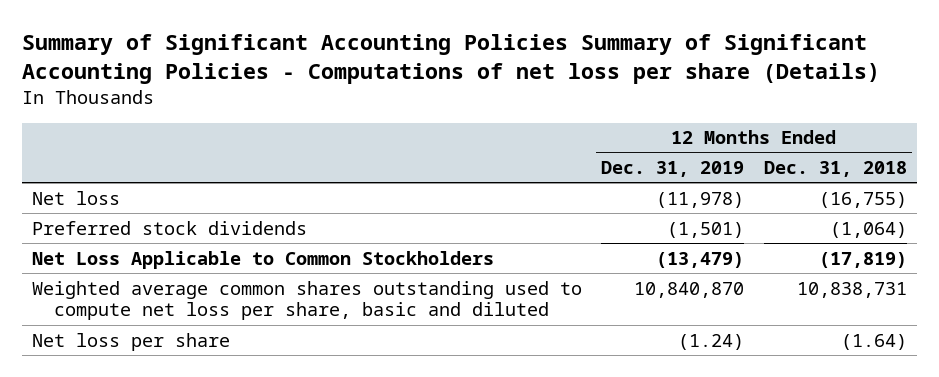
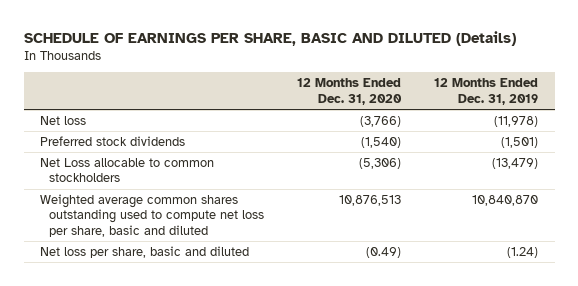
[21,34,880,85] Summary of Significant Accounting Policies Summary of Significant Accounting Policies - Computations of net loss per share (Details) -> [23,30,516,46] SCHEDULE OF EARNINGS PER SHARE, BASIC AND DILUTED (Details)
[764,161,908,178] Dec. 31, 2018 -> none
none -> [297,78,403,105] 12 Months Ended Dec. 31, 2020
[31,250,494,269] Net Loss Applicable to Common Stockholders -> [40,157,215,183] Net Loss allocable to common stockholders
[31,332,230,351] Net loss per share -> [40,245,250,258] Net loss per share, basic and diluted

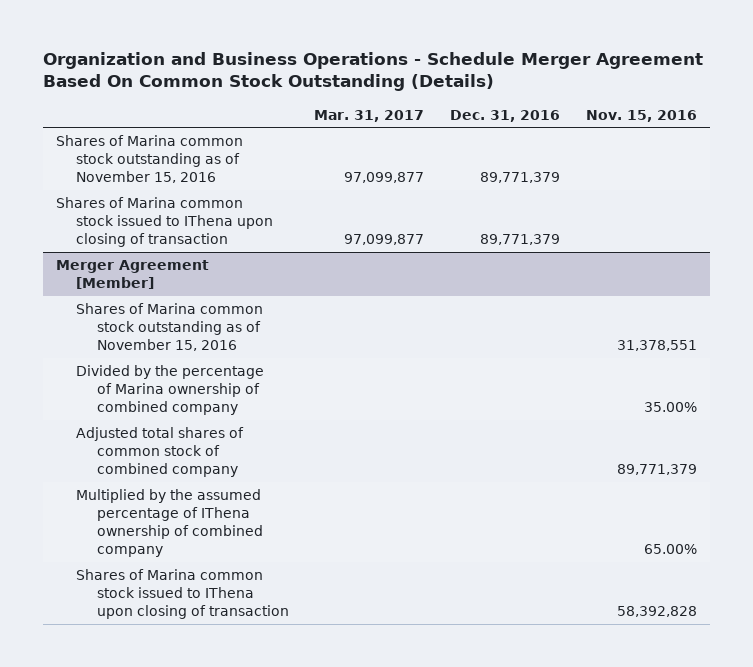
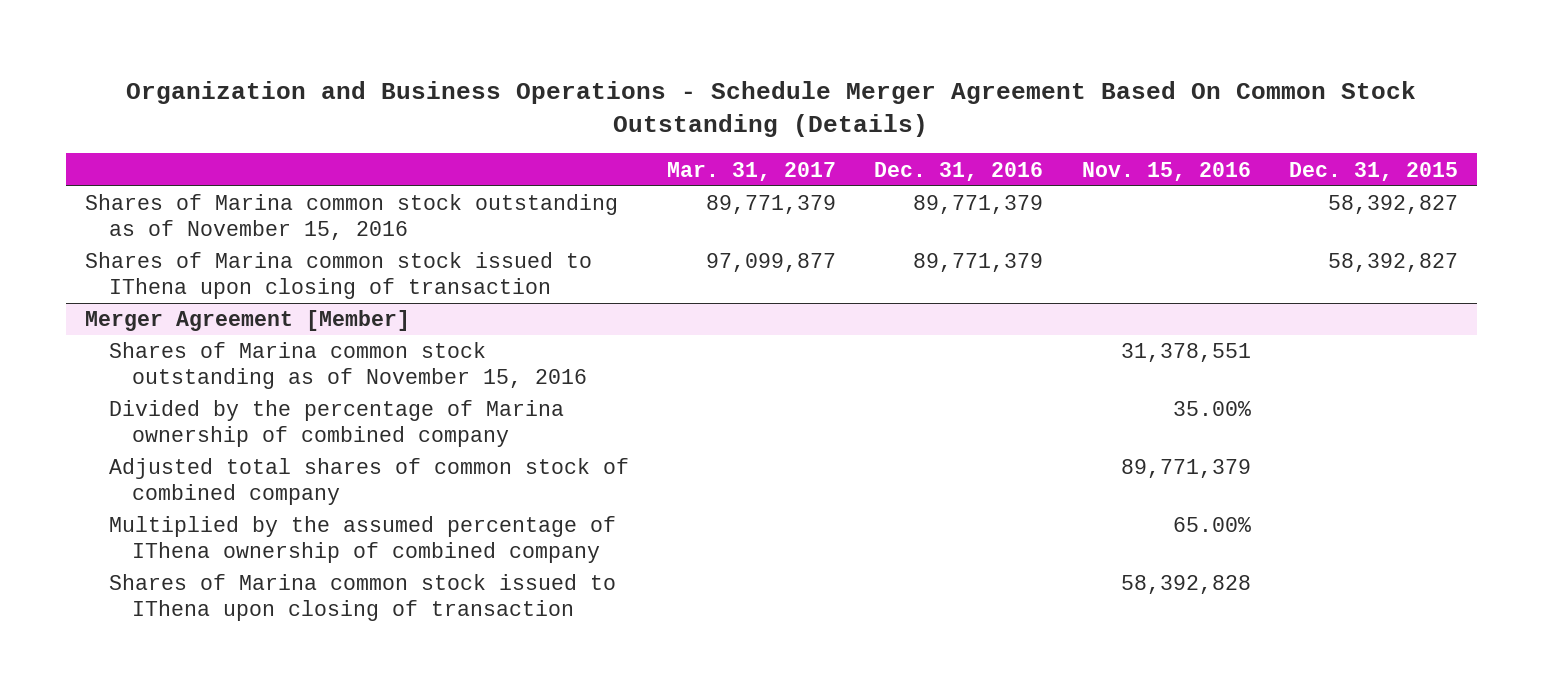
none -> [1288,161,1458,181] Dec. 31, 2015
[344,172,425,184] 97,099,877 -> [705,195,836,215] 89,771,379

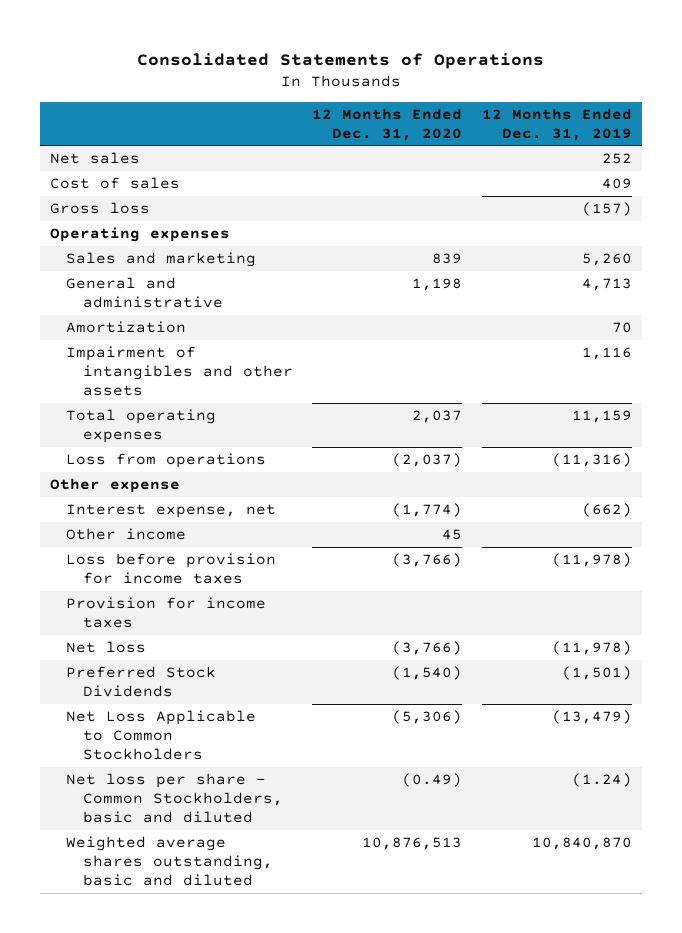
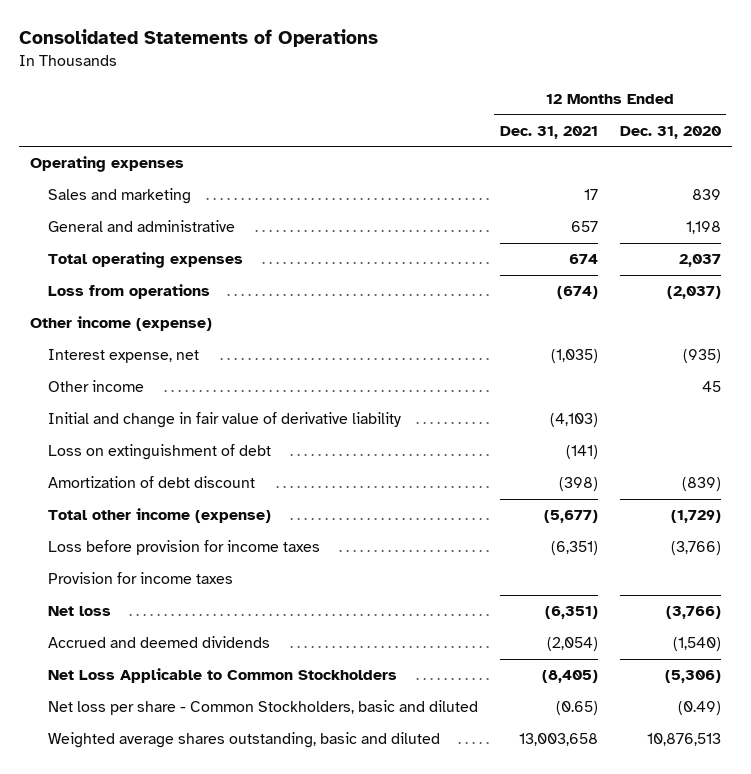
[481,107,632,141] 12 Months Ended Dec. 31, 2019 -> none
none -> [499,125,598,139] Dec. 31, 2021
[50,151,141,164] Net sales -> none
[50,176,181,189] Cost of sales -> none
[50,201,151,214] Gross loss -> none
[66,320,187,333] Amortization -> none
[66,345,293,396] Impairment of intangibles and other assets -> none
[50,477,181,493] Other expense -> [30,316,213,332] Other income (expense)
[392,502,463,517] (1,774) -> [682,349,721,364] (935)
none -> [47,412,401,429] Initial and change in fair value of derivative liability
none -> [47,444,271,461] Loss on extinguishment of debt
none -> [47,476,255,489] Amortization of debt discount
none -> [47,508,271,524] Total other income (expense)
[66,665,217,697] Preferred Stock Dividends -> [47,636,270,649] Accrued and deemed dividends

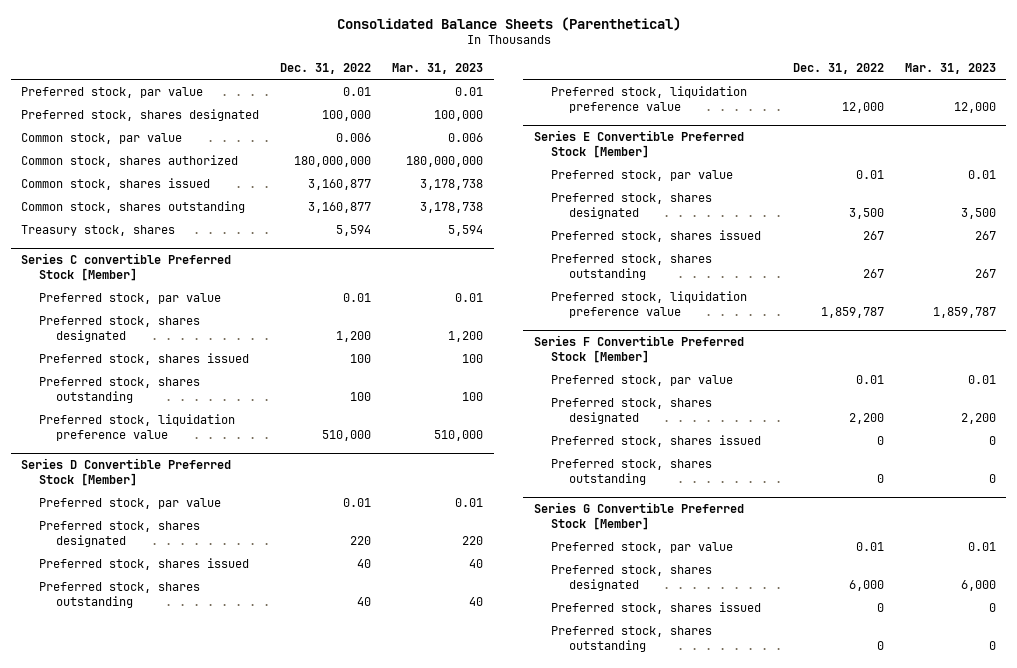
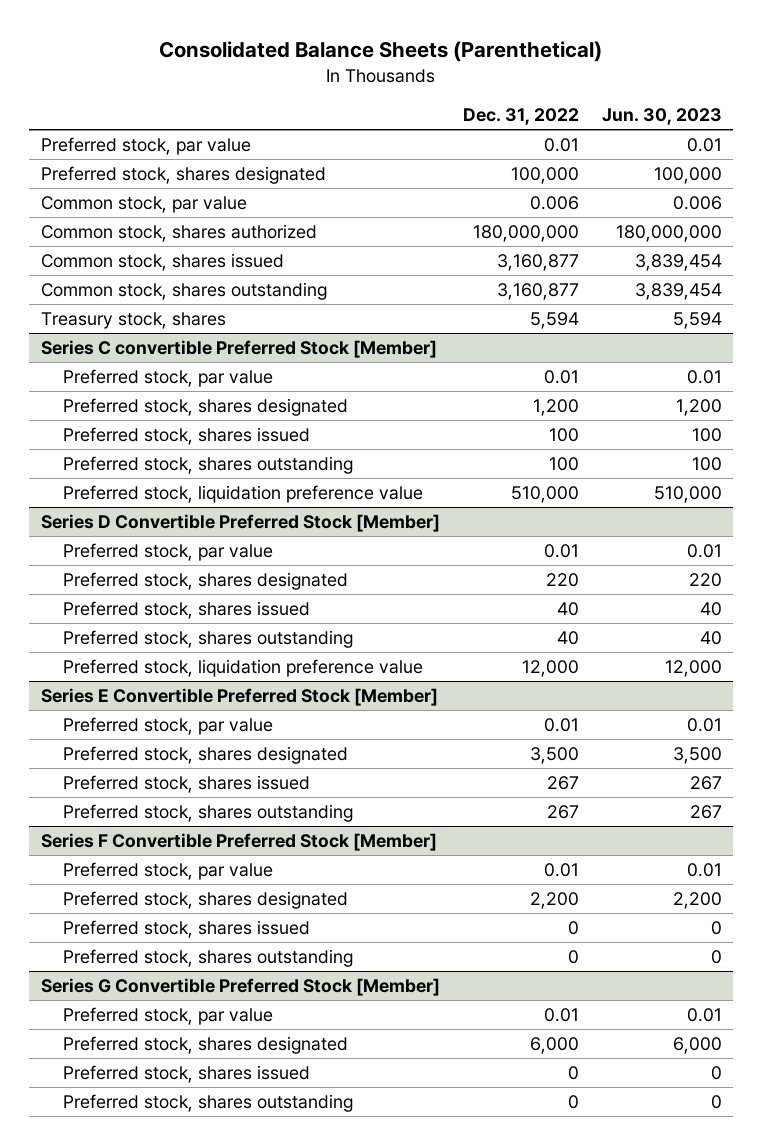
[392,62,484,74] Mar. 31, 2023 -> none
none -> [601,107,722,125] Jun. 30, 2023
[551,290,748,318] Preferred stock, liquidation preference value -> none

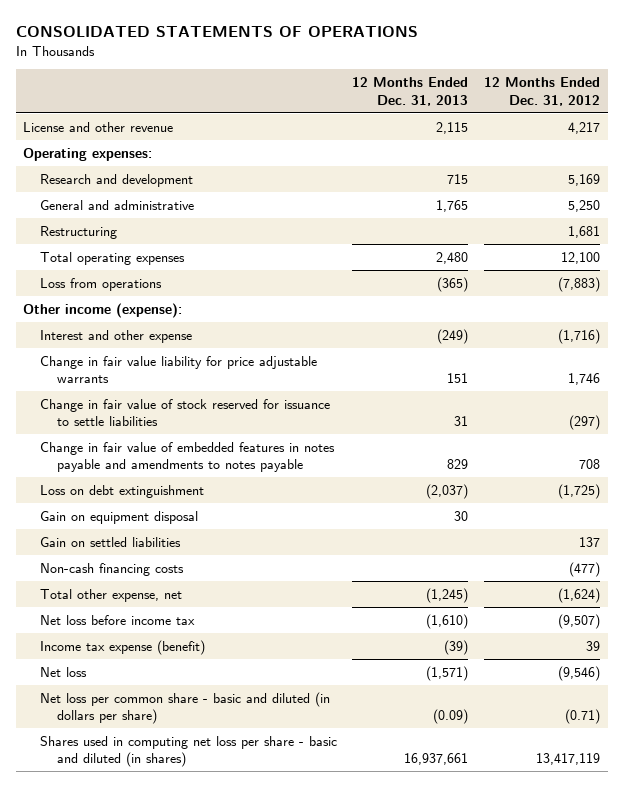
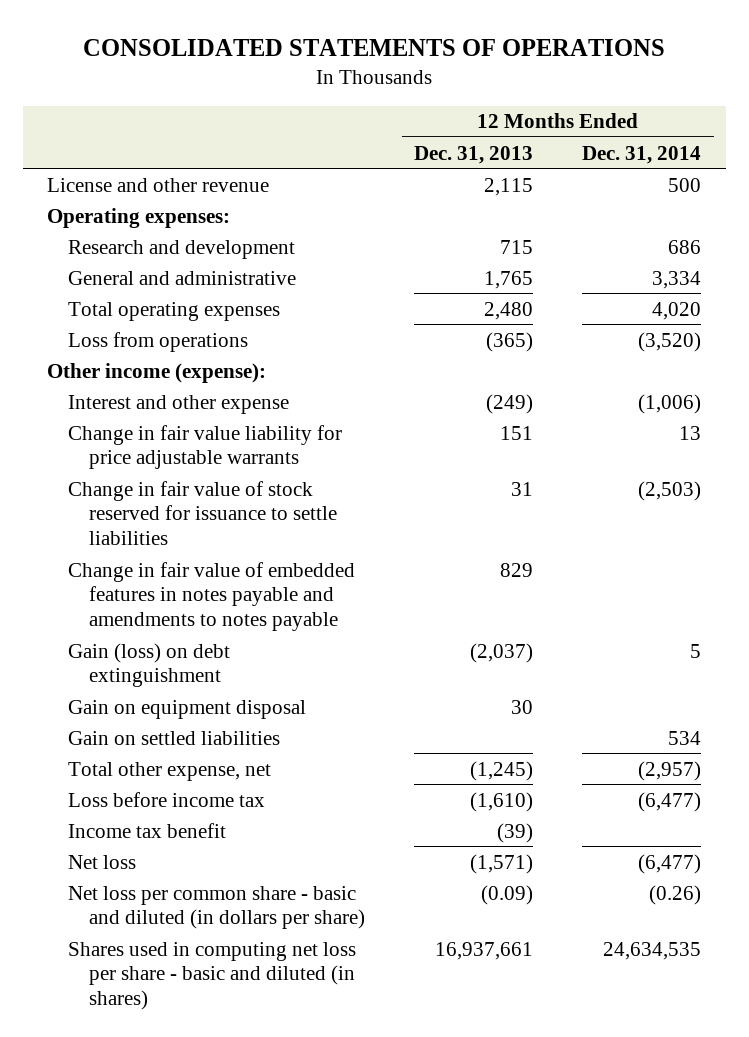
[483,77,600,106] 12 Months Ended Dec. 31, 2012 -> none
none -> [582,145,702,164] Dec. 31, 2014
[39,225,117,239] Restructuring -> none
[39,484,204,498] Loss on debt extinguishment -> [68,642,231,688] Gain (loss) on debt extinguishment
[39,562,184,576] Non-cash financing costs -> none
[39,614,195,625] Net loss before income tax -> [68,791,266,807] Loss before income tax
[39,639,205,655] Income tax expense (benefit) -> [68,822,227,838] Income tax benefit

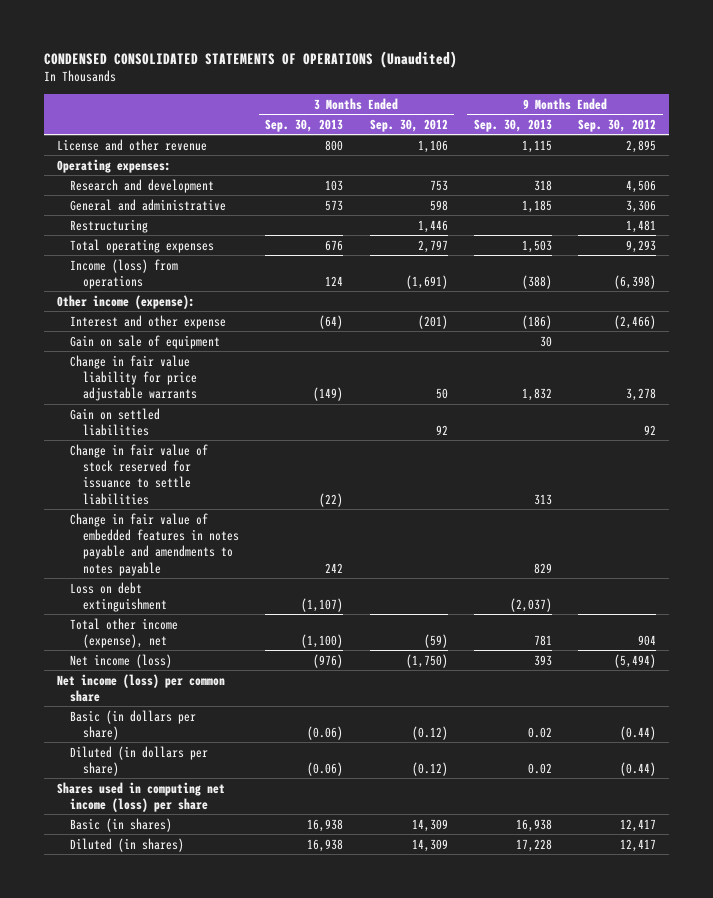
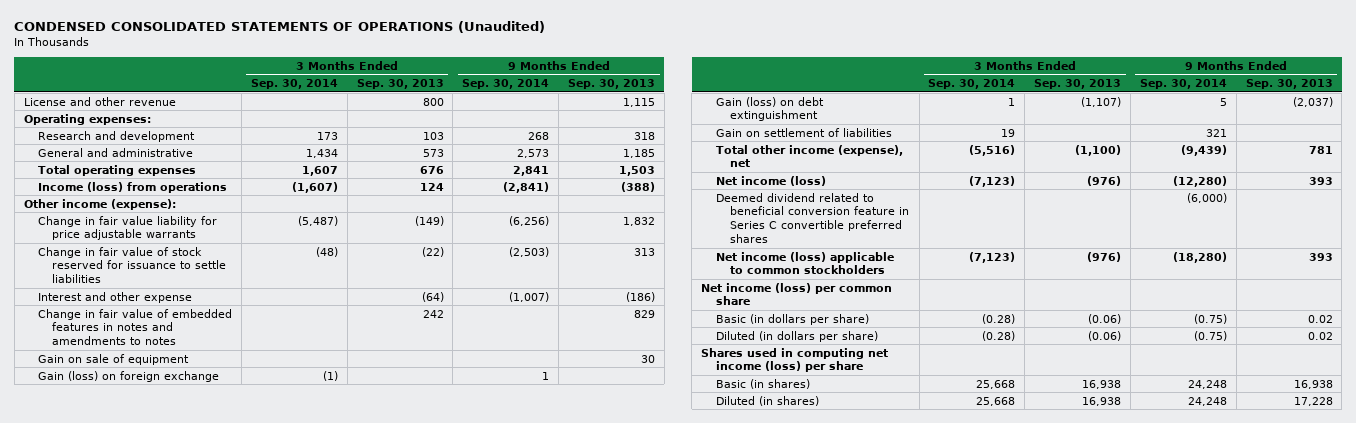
[369,118,448,132] Sep. 30, 2012 -> none
[578,118,657,132] Sep. 30, 2012 -> none
none -> [250,79,338,90] Sep. 30, 2014
none -> [462,79,550,90] Sep. 30, 2014
[69,218,148,233] Restructuring -> none
[69,407,160,436] Gain on settled liabilities -> none
[69,314,226,329] Interest and other expense -> [38,291,193,303] Interest and other expense
[69,512,239,576] Change in fair value of embedded features in notes payable and amendments to notes payable -> [38,308,233,346] Change in fair value of embedded features in notes and amendments to notes
[69,334,220,349] Gain on sale of equipment -> [38,353,190,365] Gain on sale of equipment
none -> [38,370,220,382] Gain (loss) on foreign exchange
[69,581,167,612] Loss on debt extinguishment -> [715,96,824,122] Gain (loss) on debt extinguishment
none -> [715,127,892,137] Gain on settlement of liabilities
none -> [715,192,910,244] Deemed dividend related to beneficial conversion feature in Series C convertible preferred shares
none -> [715,251,894,275] Net income (loss) applicable to common stockholders

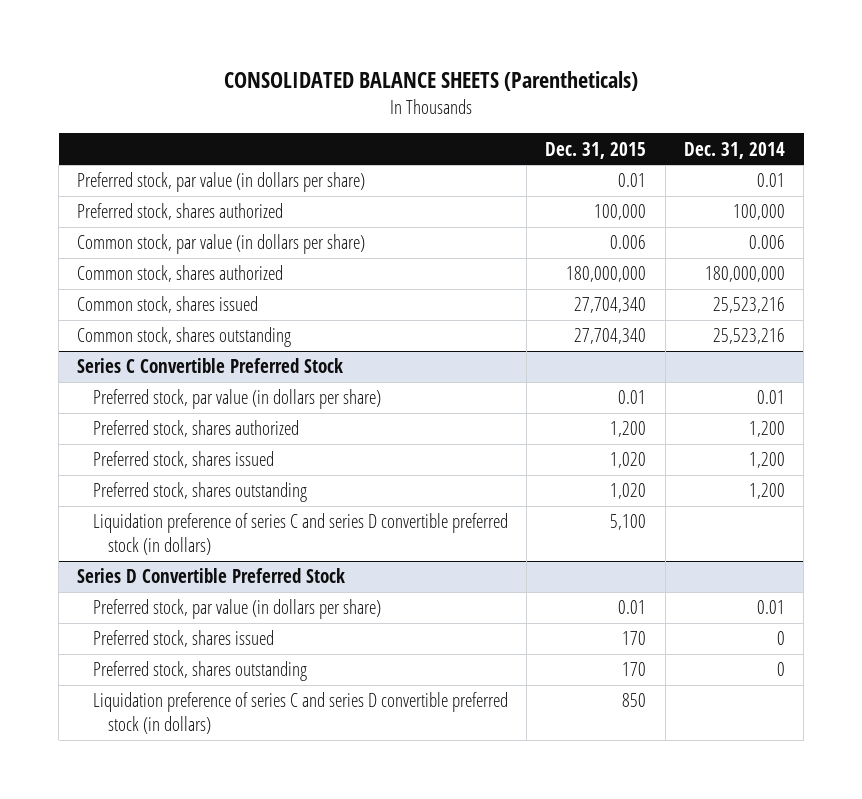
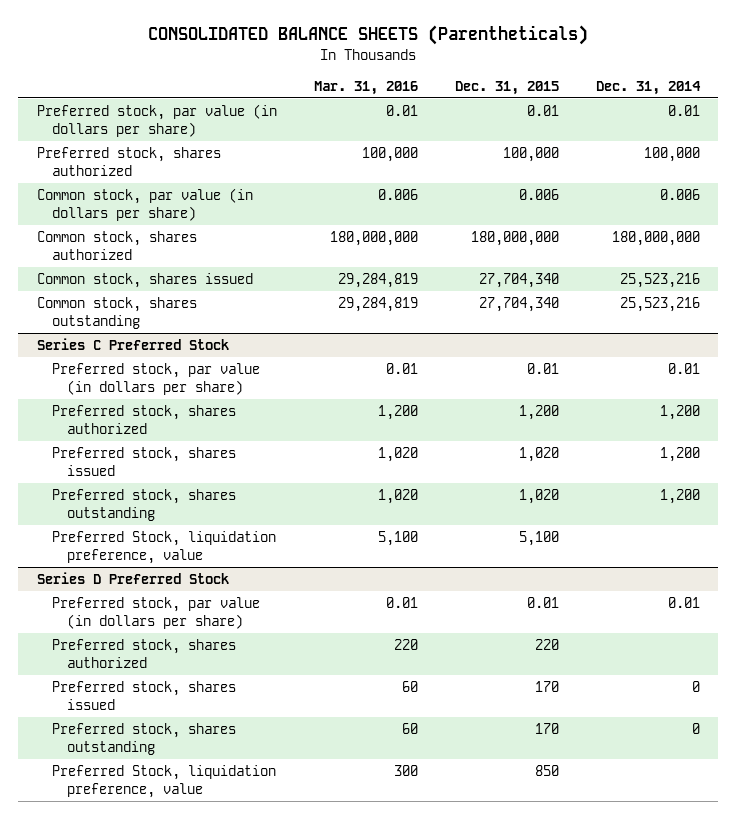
none -> [313,80,418,95] Mar. 31, 2016
[77,358,344,374] Series C Convertible Preferred Stock -> [36,338,229,351] Series C Preferred Stock
[92,513,508,555] Liquidation preference of series C and series D convertible preferred stock (in dollars) -> [51,531,276,564] Preferred Stock, liquidation preference, value
[77,568,346,584] Series D Convertible Preferred Stock -> [36,572,229,585] Series D Preferred Stock
none -> [51,639,236,668] Preferred stock, shares authorized
[92,692,508,734] Liquidation preference of series C and series D convertible preferred stock (in dollars) -> [51,765,276,798] Preferred Stock, liquidation preference, value

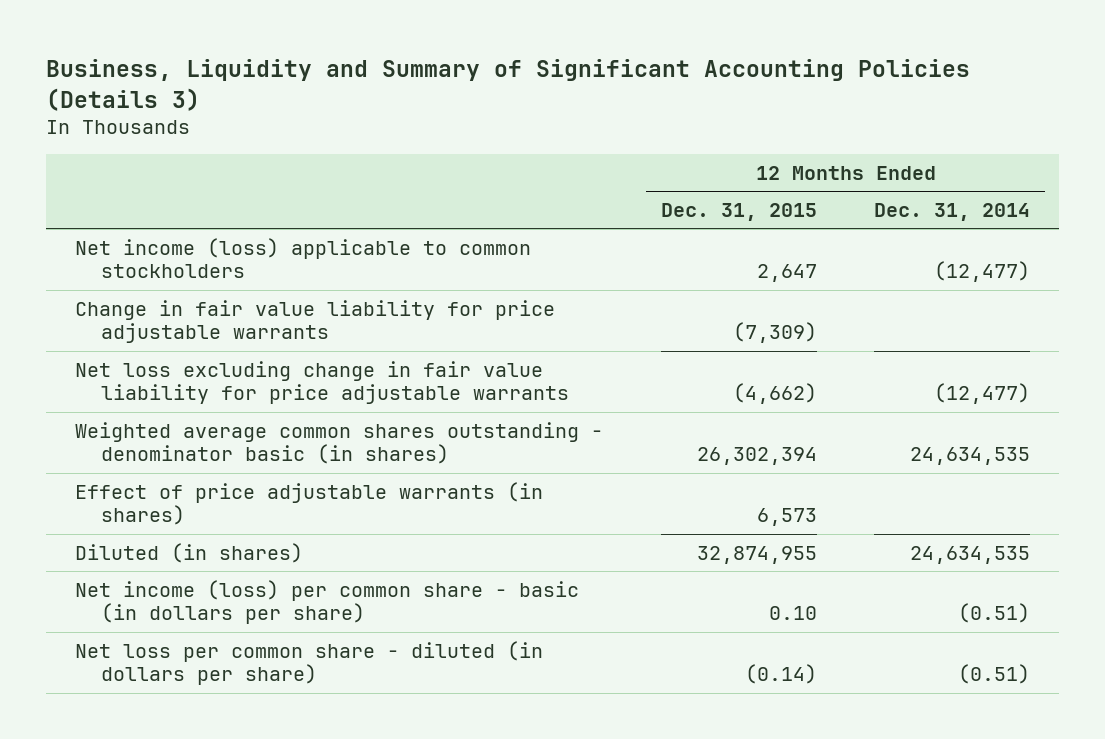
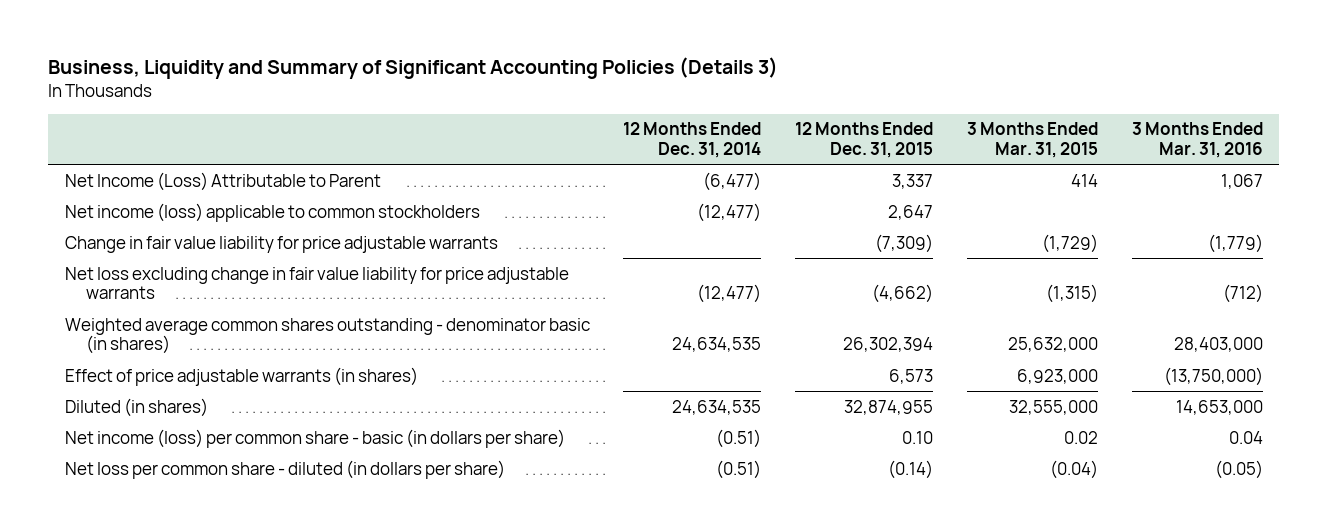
none -> [966,122,1098,158] 3 Months Ended Mar. 31, 2015
none -> [1131,122,1263,158] 3 Months Ended Mar. 31, 2016
none -> [64,171,381,191] Net Income (Loss) Attributable to Parent

